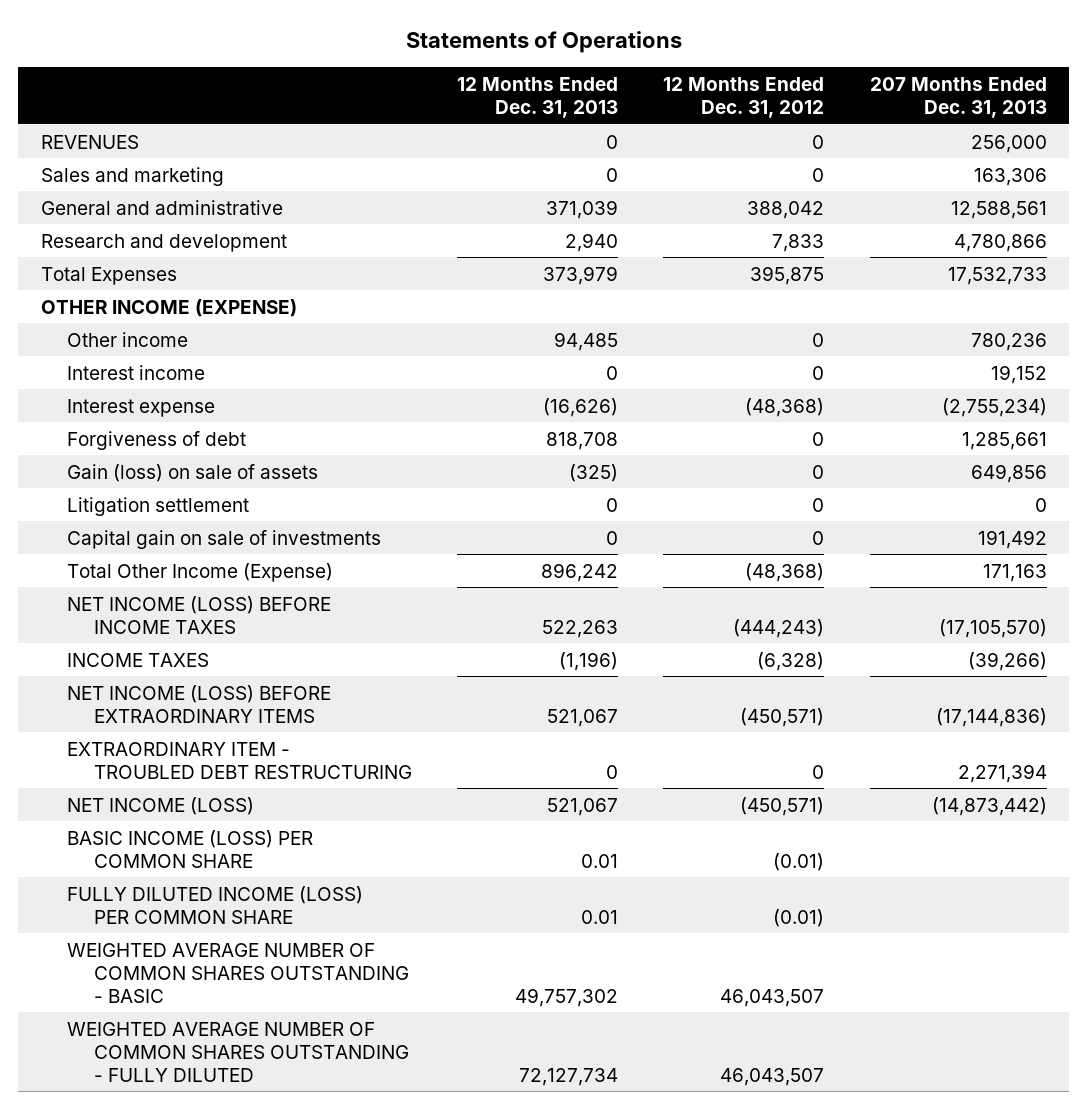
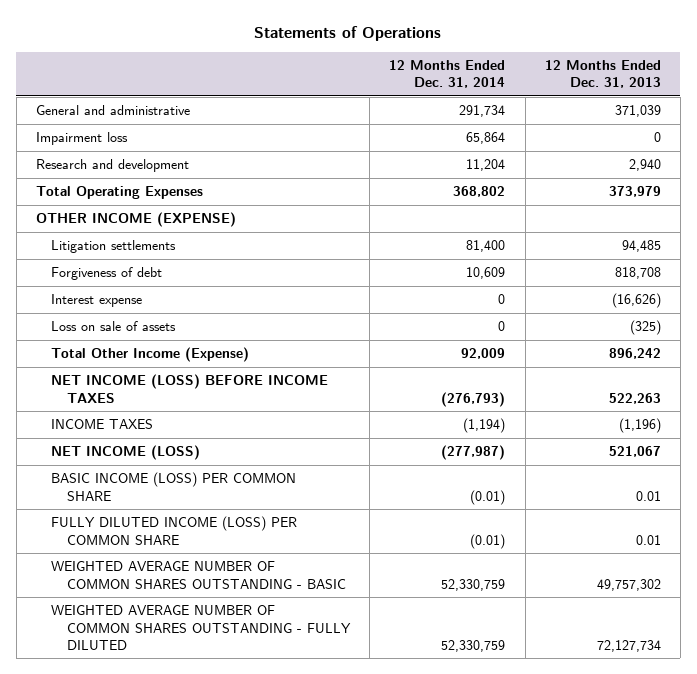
[663,77,825,118] 12 Months Ended Dec. 31, 2012 -> none
[869,77,1047,118] 207 Months Ended Dec. 31, 2013 -> none
none -> [389,60,506,89] 12 Months Ended Dec. 31, 2014
[40,134,139,149] REVENUES -> none
[40,166,224,186] Sales and marketing -> none
none -> [35,132,128,146] Impairment loss
[40,266,177,285] Total Expenses -> [35,186,203,200] Total Operating Expenses
[67,364,206,380] Interest income -> none
[67,331,189,347] Other income -> [51,240,177,254] Litigation settlements
[67,496,250,516] Litigation settlement -> none
[67,529,382,549] Capital gain on sale of investments -> none
[67,398,216,417] Interest expense -> [51,294,143,308] Interest expense
[67,463,319,482] Gain (loss) on sale of assets -> [51,321,177,332] Loss on sale of assets
[67,684,332,723] NET INCOME (LOSS) BEFORE EXTRAORDINARY ITEMS -> none
[67,741,412,779] EXTRAORDINARY ITEM - TROUBLED DEBT RESTRUCTURING -> none

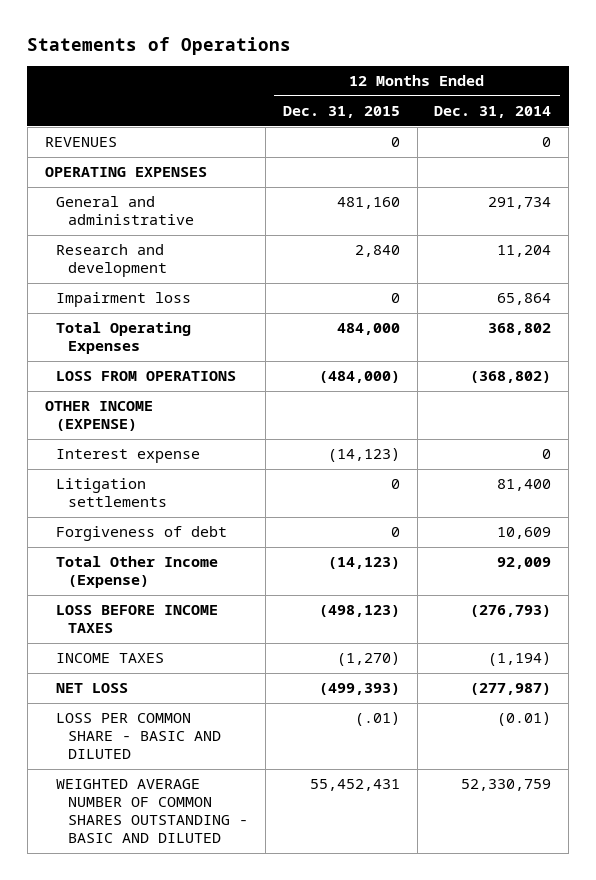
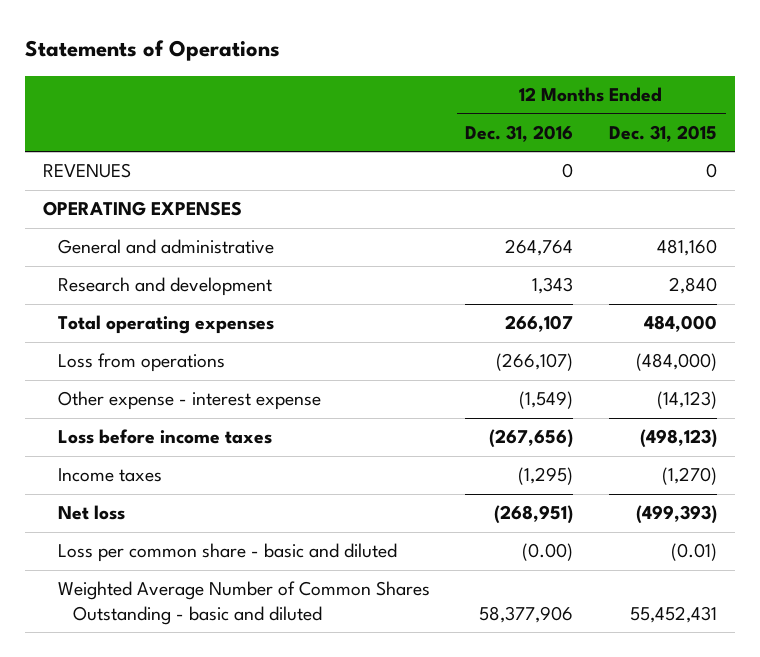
[434,106,552,119] Dec. 31, 2014 -> none
none -> [465,124,574,142] Dec. 31, 2016
[56,292,192,308] Impairment loss -> none
[44,401,153,432] OTHER INCOME (EXPENSE) -> none
[56,478,167,508] Litigation settlements -> none
[56,526,228,542] Forgiveness of debt -> none
[56,556,219,589] Total Other Income (Expense) -> none
[56,322,192,355] Total Operating Expenses -> [57,315,274,335] Total operating expenses
[56,371,237,382] LOSS FROM OPERATIONS -> [57,353,225,373] Loss from operations
[56,449,201,464] Interest expense -> [57,391,321,411] Other expense - interest expense
[56,605,219,634] LOSS BEFORE INCOME TAXES -> [57,429,272,445] Loss before income taxes
[56,653,165,664] INCOME TAXES -> [57,468,162,483] Income taxes
[56,683,129,694] NET LOSS -> [57,505,125,521] Net loss
[56,713,221,760] LOSS PER COMMON SHARE - BASIC AND DILUTED -> [57,543,397,563] Loss per common share - basic and diluted
[354,712,400,727] (.01) -> [670,543,717,562] (0.01)
[56,779,248,844] WEIGHTED AVERAGE NUMBER OF COMMON SHARES OUTSTANDING - BASIC AND DILUTED -> [57,581,430,625] Weighted Average Number of Common Shares Outstanding - basic and diluted

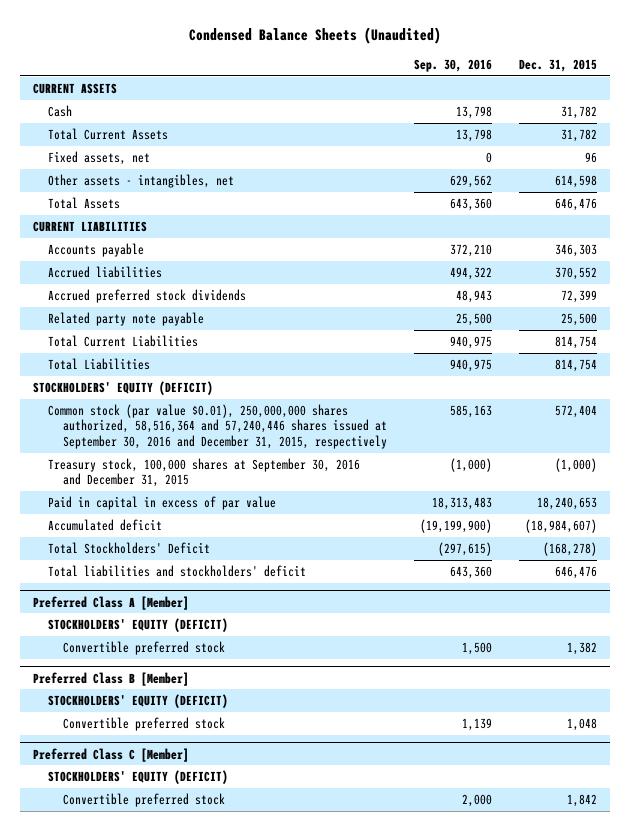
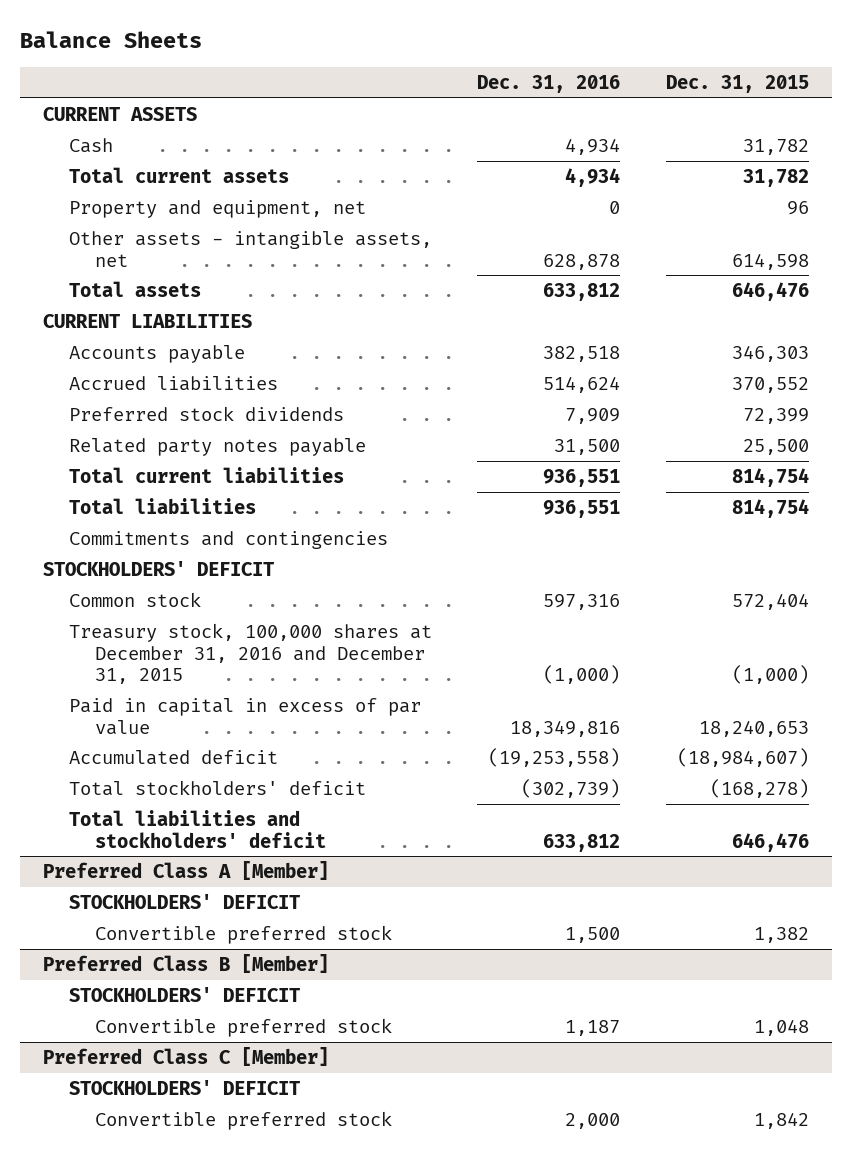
[189,26,442,44] Condensed Balance Sheets (Unaudited) -> [19,31,202,49] Balance Sheets
[413,58,492,72] Sep. 30, 2016 -> none
none -> [477,74,621,93] Dec. 31, 2016
[48,127,169,140] Total Current Assets -> [68,166,289,183] Total current assets
[48,150,151,165] Fixed assets, net -> [68,199,366,218] Property and equipment, net
[48,173,235,188] Other assets - intangibles, net -> [68,230,432,267] Other assets - intangible assets, net
[48,196,121,209] Total Assets -> [68,280,201,297] Total assets
[48,288,247,303] Accrued preferred stock dividends -> [68,405,344,421] Preferred stock dividends
[48,311,205,326] Related party note payable -> [68,437,366,456] Related party notes payable
[48,334,199,347] Total Current Liabilities -> [68,466,344,483] Total current liabilities
[48,357,151,370] Total Liabilities -> [68,497,256,514] Total liabilities
none -> [68,530,388,549] Commitments and contingencies
[33,380,214,395] STOCKHOLDERS' EQUITY (DEFICIT) -> [42,560,275,576] STOCKHOLDERS' DEFICIT
[48,403,387,449] Common stock (par value $0.01), 250,000,000 shares authorized, 58,516,364 and 57,240,446 shares issued at September 30, 2016 and December 31, 2015, respectively -> [68,591,201,607] Common stock
[48,457,361,488] Treasury stock, 100,000 shares at September 30, 2016 and December 31, 2015 -> [68,622,432,685] Treasury stock, 100,000 shares at December 31, 2016 and December 31, 2015
[48,541,211,554] Total Stockholders' Deficit -> [68,779,366,796] Total stockholders' deficit
[48,617,229,632] STOCKHOLDERS' EQUITY (DEFICIT) -> [68,893,301,909] STOCKHOLDERS' DEFICIT
[48,693,229,708] STOCKHOLDERS' EQUITY (DEFICIT) -> [68,986,301,1002] STOCKHOLDERS' DEFICIT
[48,769,229,784] STOCKHOLDERS' EQUITY (DEFICIT) -> [68,1079,301,1095] STOCKHOLDERS' DEFICIT

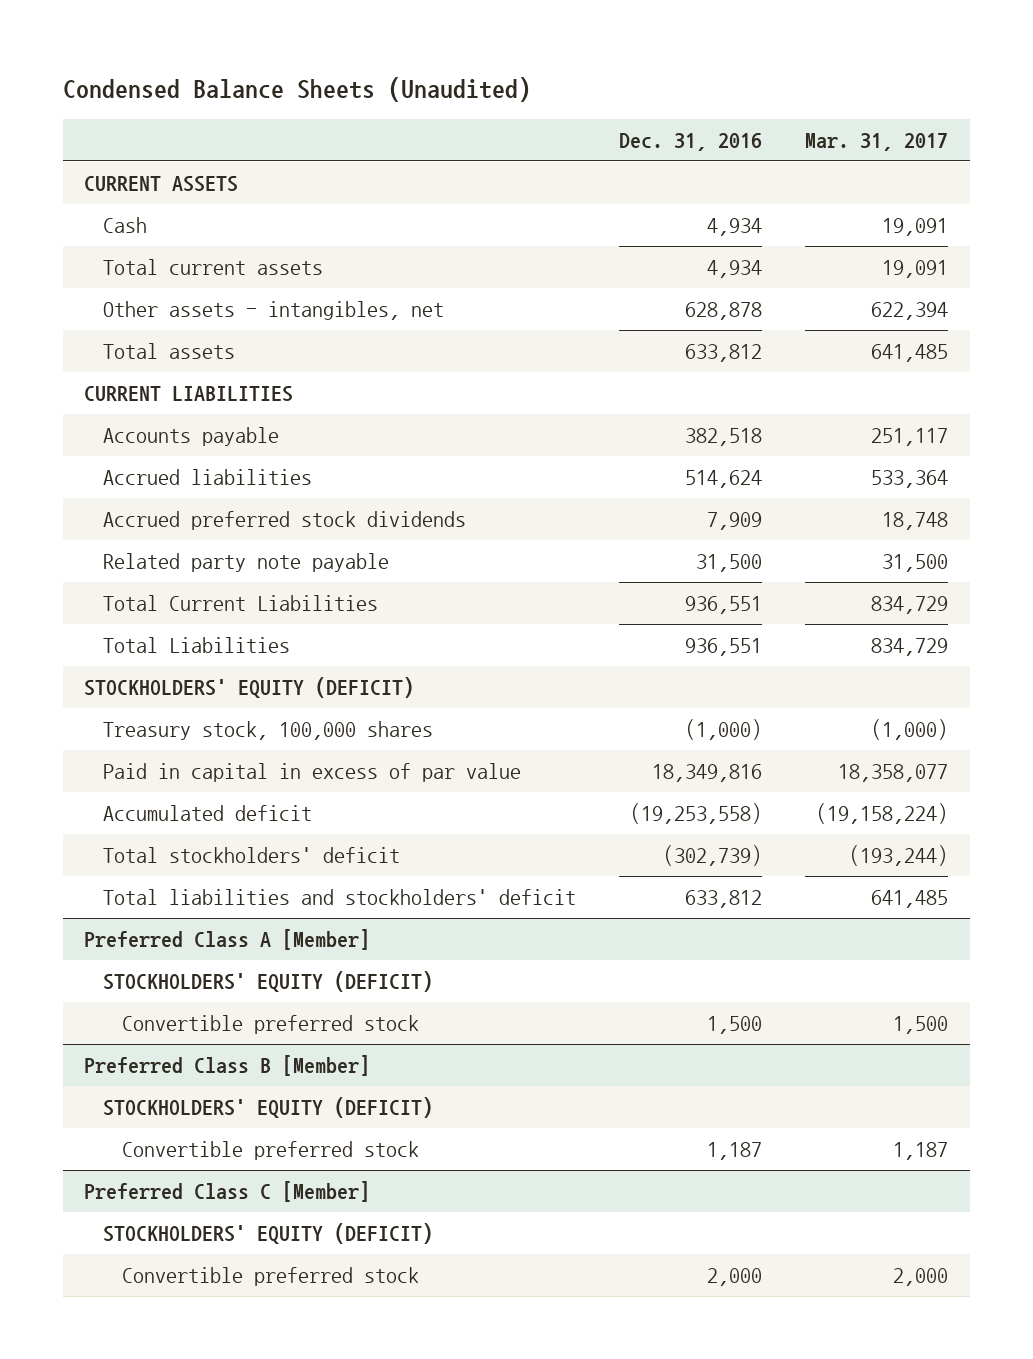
[19,31,202,49] Balance Sheets -> [62,76,531,102] Condensed Balance Sheets (Unaudited)
[666,74,810,93] Dec. 31, 2015 -> none
none -> [805,132,949,151] Mar. 31, 2017
[68,199,366,218] Property and equipment, net -> none
[68,230,432,267] Other assets - intangible assets, net -> [103,300,445,320] Other assets - intangibles, net
[68,530,388,549] Commitments and contingencies -> none
[68,591,201,607] Common stock -> none
[68,405,344,421] Preferred stock dividends -> [103,510,467,530] Accrued preferred stock dividends
[68,437,366,456] Related party notes payable -> [103,552,390,572] Related party note payable
[68,466,344,483] Total current liabilities -> [103,594,379,611] Total Current Liabilities
[68,497,256,514] Total liabilities -> [103,636,291,653] Total Liabilities
[42,560,275,576] STOCKHOLDERS' DEFICIT -> [84,676,415,698] STOCKHOLDERS' EQUITY (DEFICIT)
[68,622,432,685] Treasury stock, 100,000 shares at December 31, 2016 and December 31, 2015 -> [103,720,434,740] Treasury stock, 100,000 shares
[68,893,301,909] STOCKHOLDERS' DEFICIT -> [103,970,434,992] STOCKHOLDERS' EQUITY (DEFICIT)
[68,986,301,1002] STOCKHOLDERS' DEFICIT -> [103,1096,434,1118] STOCKHOLDERS' EQUITY (DEFICIT)
[68,1079,301,1095] STOCKHOLDERS' DEFICIT -> [103,1222,434,1244] STOCKHOLDERS' EQUITY (DEFICIT)

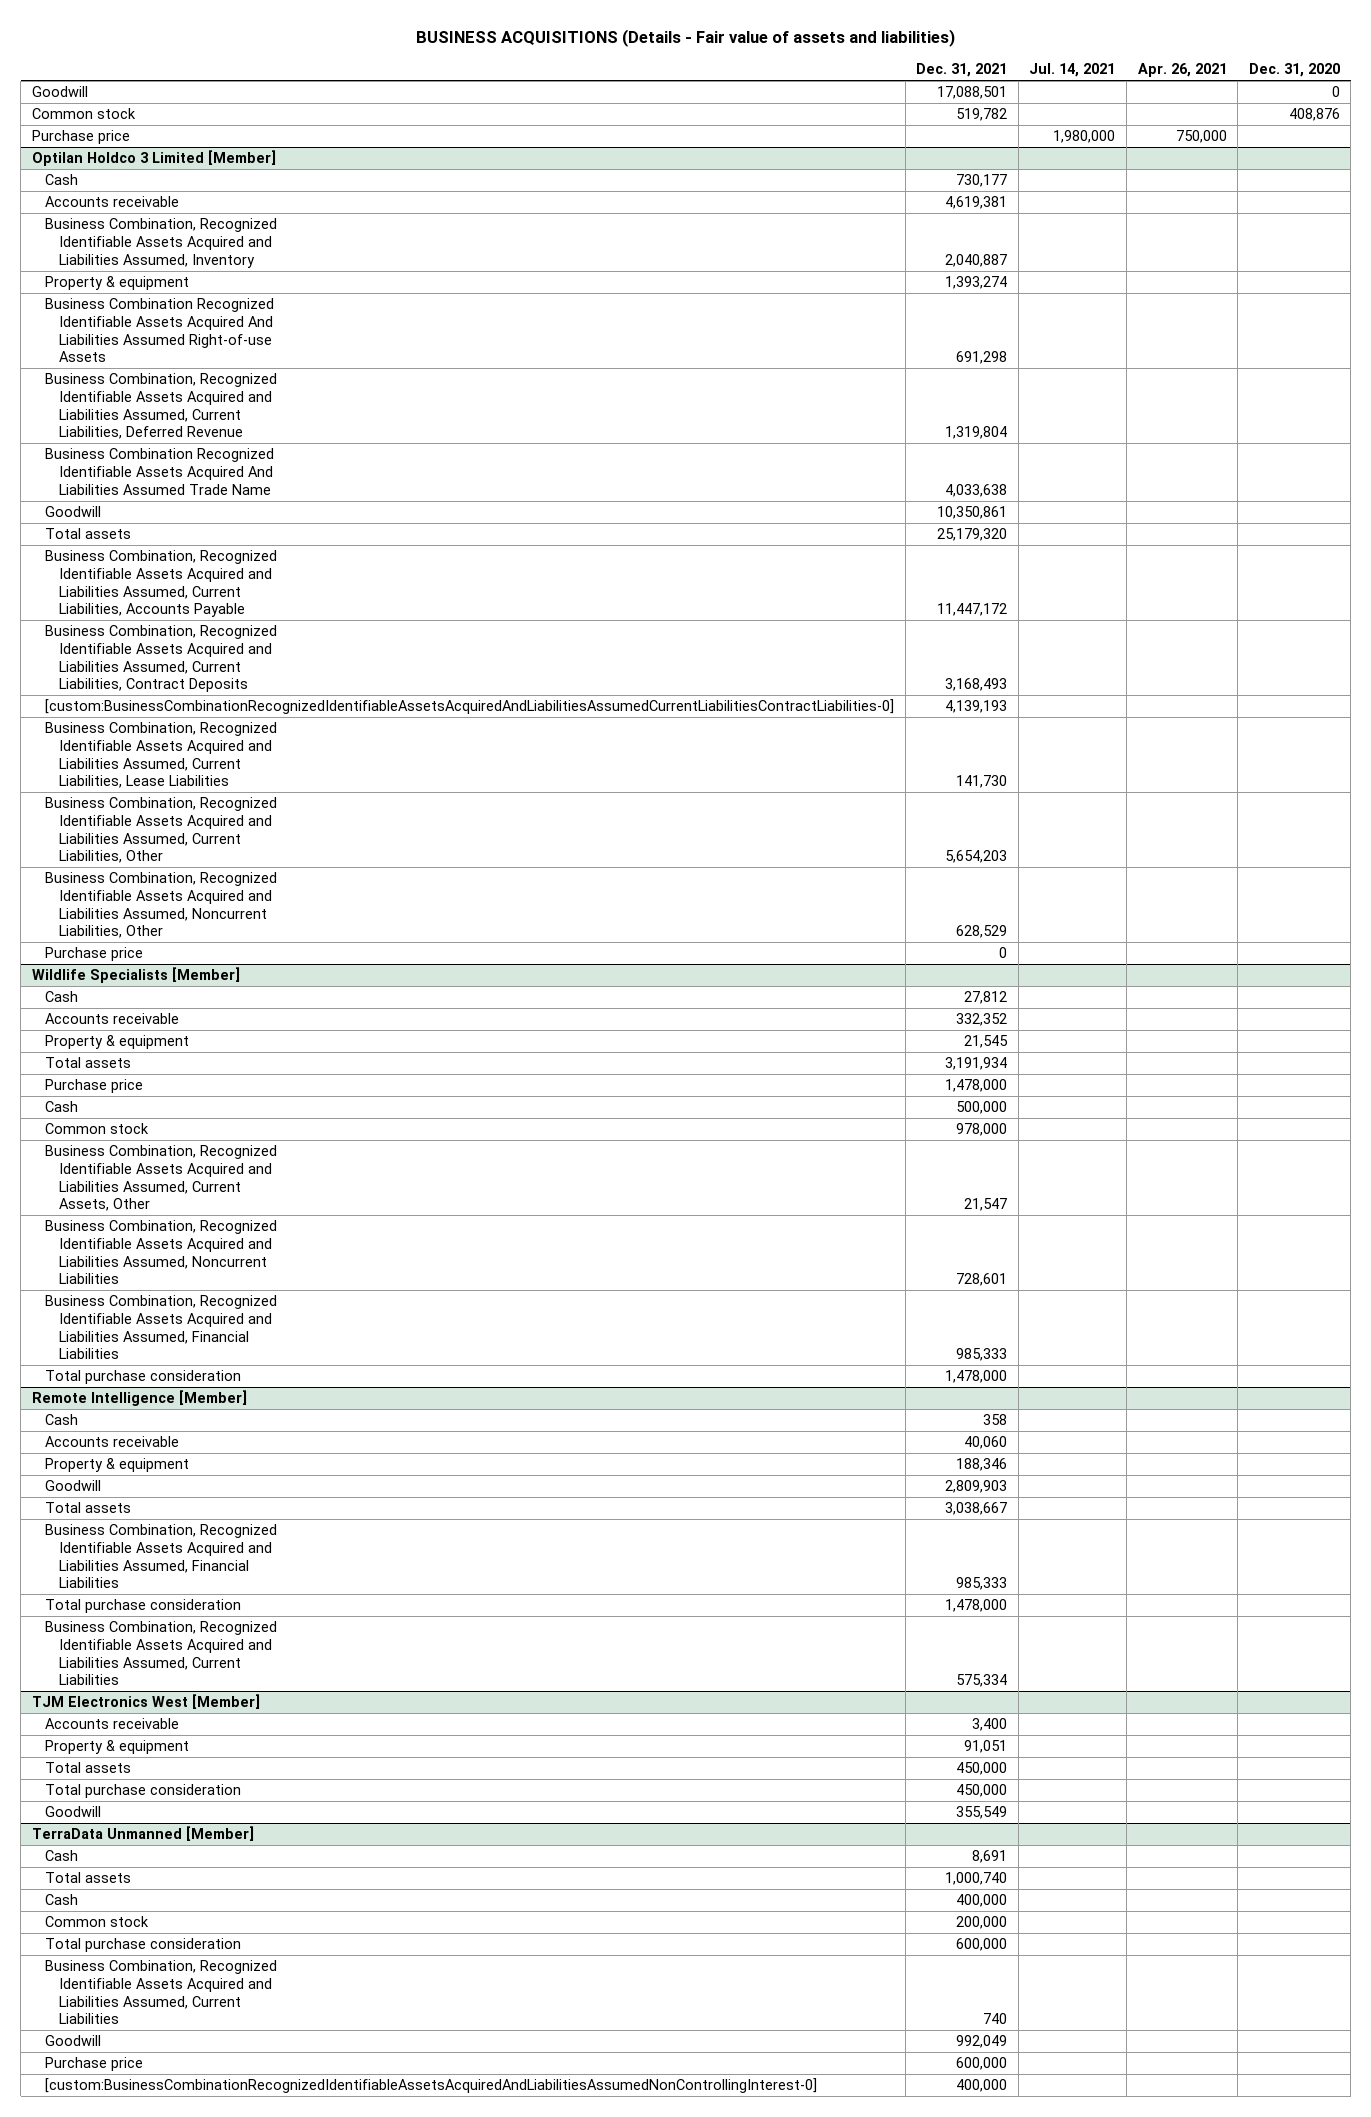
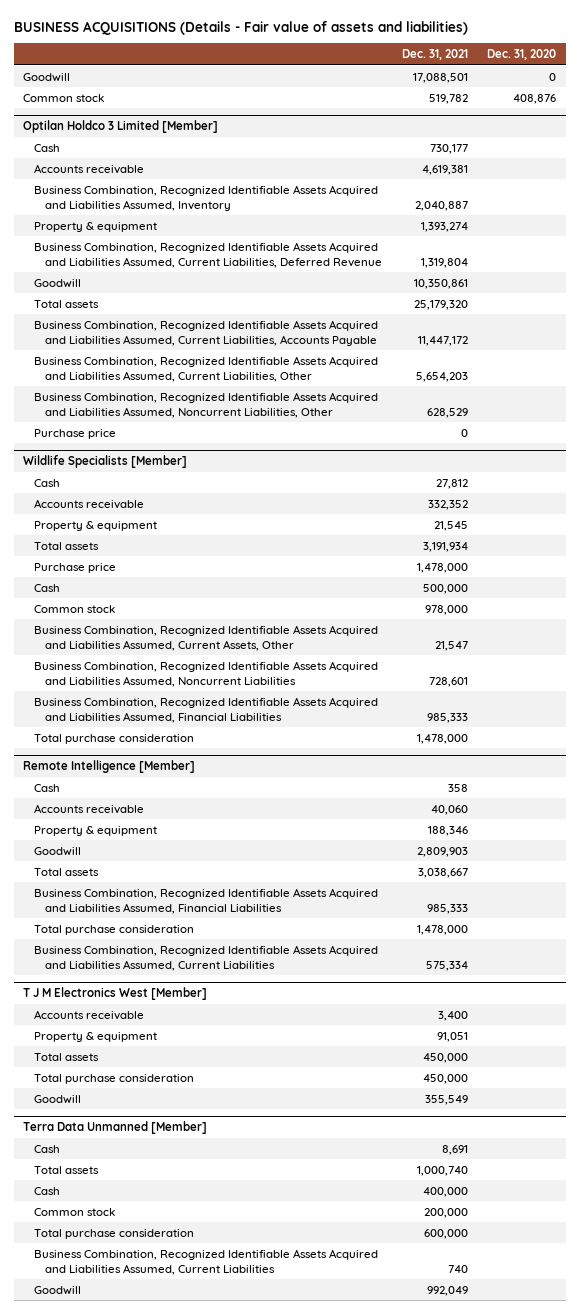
[1029,63,1116,78] Jul. 14, 2021 -> none
[1137,63,1227,78] Apr. 26, 2021 -> none
[31,130,130,145] Purchase price -> none
[45,298,275,363] Business Combination Recognized Identifiable Assets Acquired And Liabilities Assumed Right-of-use Assets -> none
[45,448,275,495] Business Combination Recognized Identifiable Assets Acquired And Liabilities Assumed Trade Name -> none
[45,625,278,693] Business Combination, Recognized Identifiable Assets Acquired and Liabilities Assumed, Current Liabilities, Contract Deposits -> none
[45,699,895,715] [custom:BusinessCombinationRecognizedIdentifiableAssetsAcquiredAndLiabilitiesAssumedCurrentLiabilitiesContractLiabilities-0] -> none
[45,722,278,789] Business Combination, Recognized Identifiable Assets Acquired and Liabilities Assumed, Current Liabilities, Lease Liabilities -> none
[31,1694,260,1710] TJM Electronics West [Member] -> [23,987,208,1001] T J M Electronics West [Member]
[31,1826,254,1842] TerraData Unmanned [Member] -> [23,1121,208,1135] Terra Data Unmanned [Member]
[45,2057,144,2072] Purchase price -> none
[45,2078,818,2094] [custom:BusinessCombinationRecognizedIdentifiableAssetsAcquiredAndLiabilitiesAssumedNonControllingInterest-0] -> none

